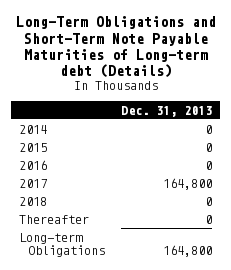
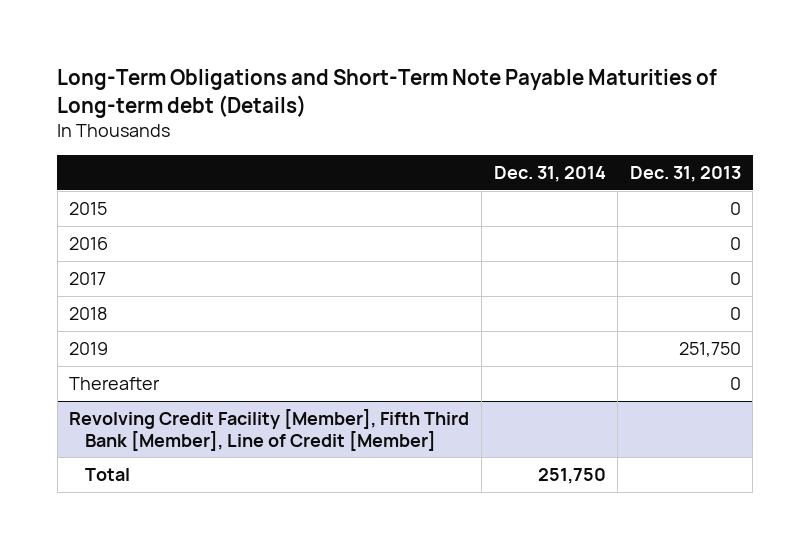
none -> [493,165,606,182] Dec. 31, 2014
[19,124,48,134] 2014 -> none
[163,177,213,190] 164,800 -> [729,271,741,285] 0
none -> [69,341,109,355] 2019
[19,232,105,257] Long-term Obligations -> none
none -> [69,408,470,451] Revolving Credit Facility [Member], Fifth Third Bank [Member], Line of Credit [Member]
none -> [85,467,131,481] Total

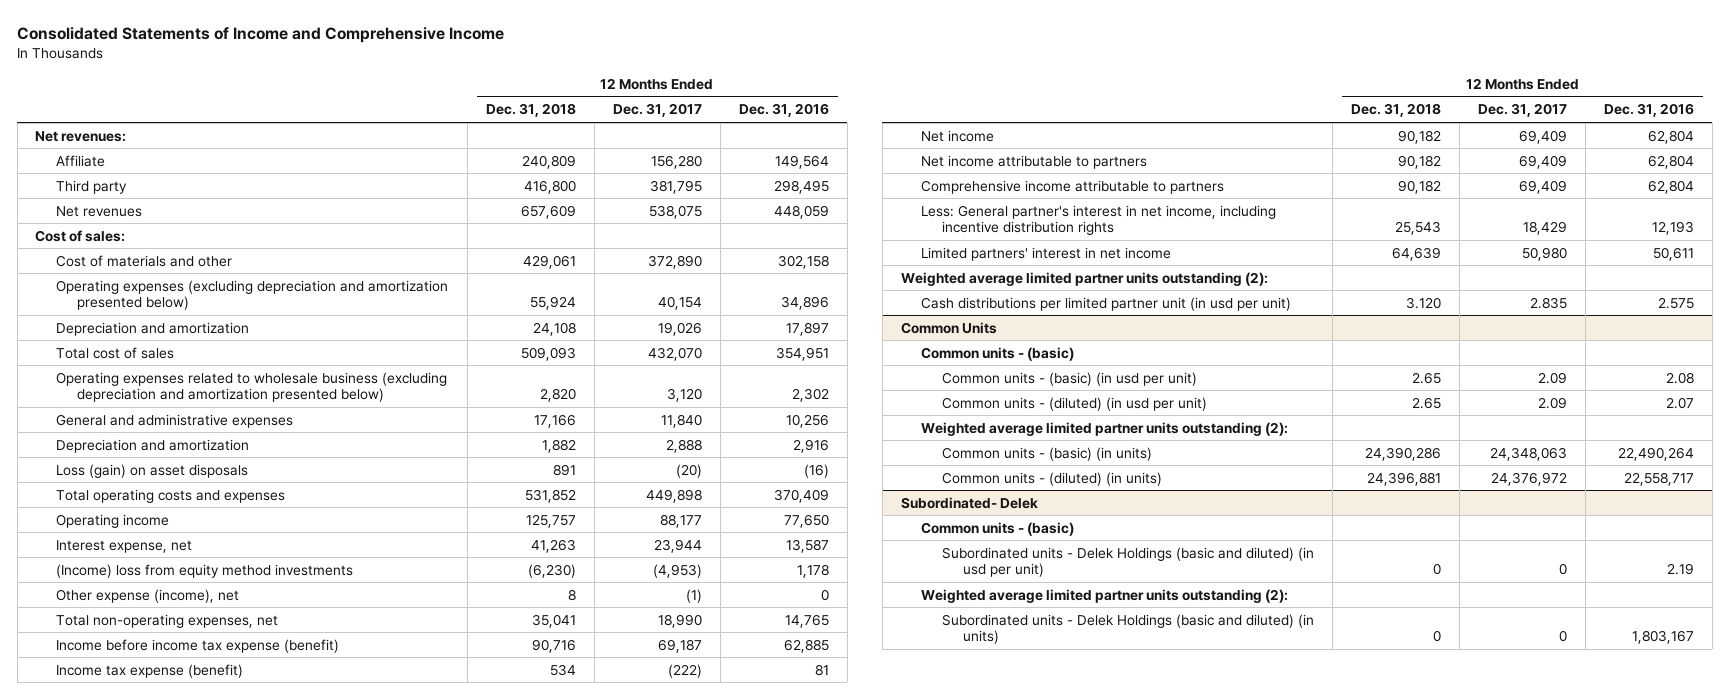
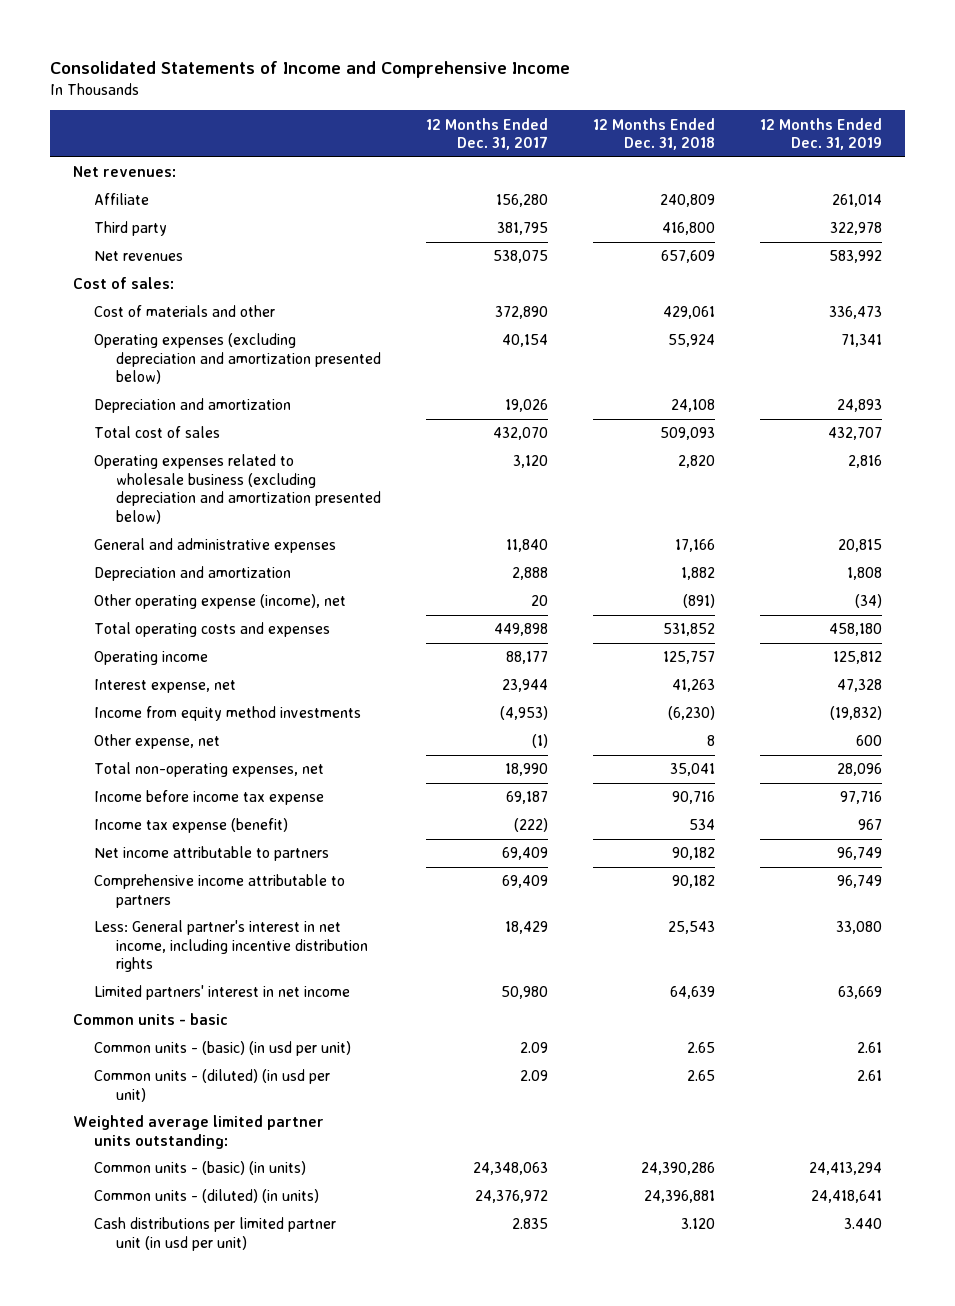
[738,103,829,118] Dec. 31, 2016 -> none
none -> [760,117,883,151] 12 Months Ended Dec. 31, 2019
[56,463,249,478] Loss (gain) on asset disposals -> none
none -> [94,594,347,610] Other operating expense (income), net
[56,563,354,578] (Income) loss from equity method investments -> [94,706,362,722] Income from equity method investments
[56,588,240,603] Other expense (income), net -> [94,734,221,750] Other expense, net
[56,638,340,653] Income before income tax expense (benefit) -> [94,790,325,806] Income before income tax expense
[921,129,995,142] Net income -> none
[900,271,1268,286] Weighted average limited partner units outstanding (2): -> none
[900,321,997,334] Common Units -> none
[921,346,1075,361] Common units - (basic) -> [72,1013,228,1026] Common units - basic
[921,421,1289,436] Weighted average limited partner units outstanding (2): -> [72,1115,324,1149] Weighted average limited partner units outstanding:
[900,496,1038,509] Subordinated- Delek -> none
[921,521,1075,536] Common units - (basic) -> none
[942,546,1315,577] Subordinated units - Delek Holdings (basic and diluted) (in usd per unit) -> none
[921,588,1289,603] Weighted average limited partner units outstanding (2): -> none
[942,613,1315,644] Subordinated units - Delek Holdings (basic and diluted) (in units) -> none
[921,296,1292,311] Cash distributions per limited partner unit (in usd per unit) -> [94,1217,337,1251] Cash distributions per limited partner unit (in usd per unit)

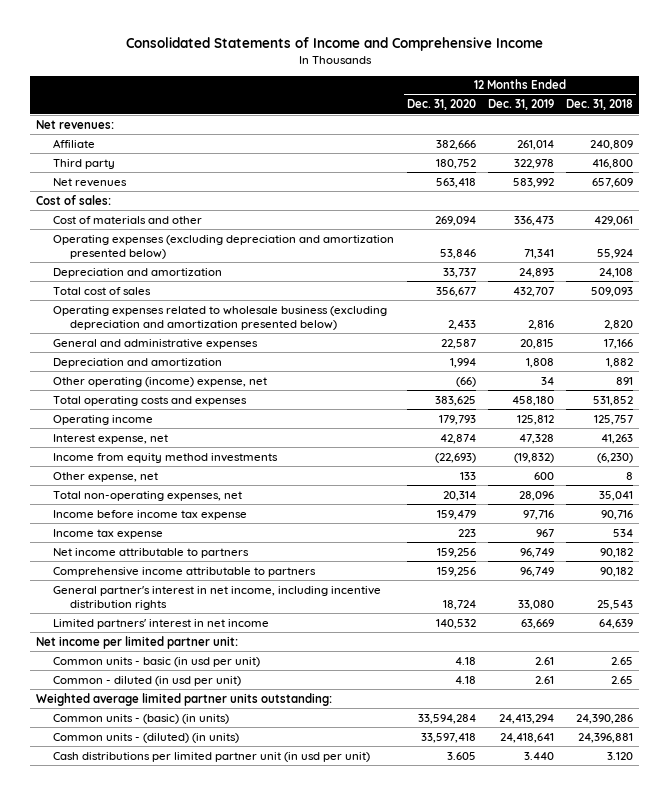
[426,117,549,151] 12 Months Ended Dec. 31, 2017 -> none
none -> [406,99,476,111] Dec. 31, 2020
[94,594,347,610] Other operating expense (income), net -> [53,376,268,387] Other operating (income) expense, net
[683,594,716,609] (891) -> [616,376,634,385] 891
[855,594,883,609] (34) -> [540,376,554,385] 34
[94,818,289,834] Income tax expense (benefit) -> [53,528,164,539] Income tax expense
[94,920,369,973] Less: General partner's interest in net income, including incentive distribution rights -> [53,585,382,610] General partner's interest in net income, including incentive distribution rights
[72,1013,228,1026] Common units - basic -> [36,635,239,649] Net income per limited partner unit:
[94,1041,352,1057] Common units - (basic) (in usd per unit) -> [53,656,261,667] Common units - basic (in usd per unit)
[94,1069,331,1102] Common units - (diluted) (in usd per unit) -> [53,675,242,686] Common - diluted (in usd per unit)

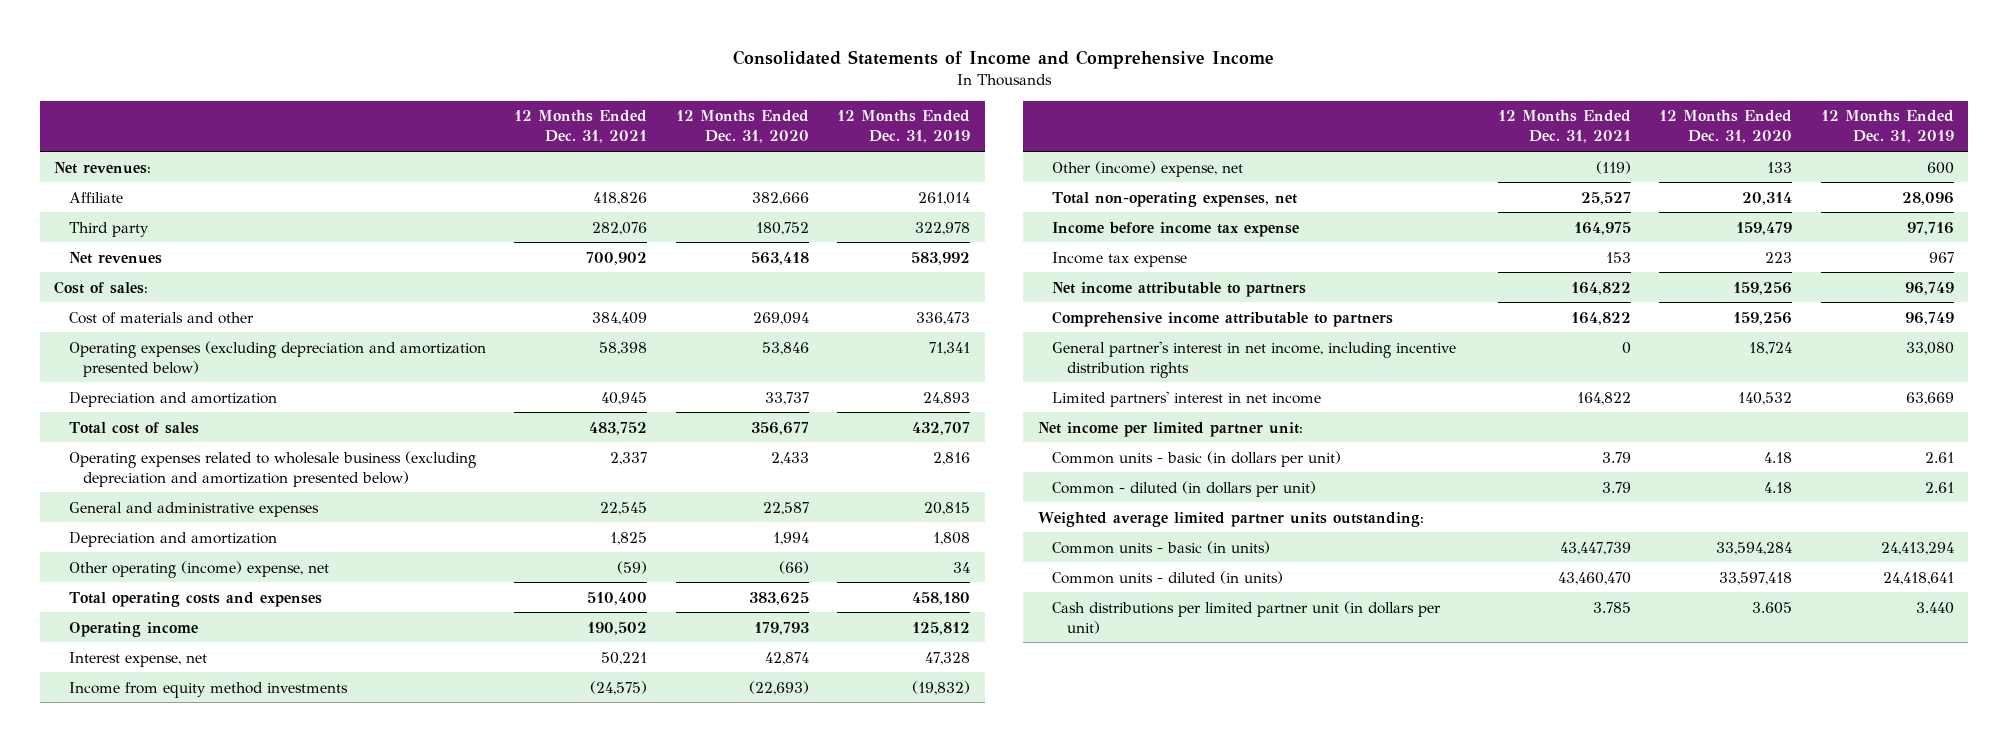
[566,99,634,111] Dec. 31, 2018 -> none
none -> [514,110,648,144] 12 Months Ended Dec. 31, 2021
[53,471,159,482] Other expense, net -> [1052,160,1244,177] Other (income) expense, net
[53,656,261,667] Common units - basic (in usd per unit) -> [1052,450,1342,467] Common units - basic (in dollars per unit)
[53,675,242,686] Common - diluted (in usd per unit) -> [1052,480,1317,497] Common - diluted (in dollars per unit)
[53,713,230,724] Common units - (basic) (in units) -> [1052,540,1271,554] Common units - basic (in units)
[53,732,240,743] Common units - (diluted) (in units) -> [1052,570,1284,584] Common units - diluted (in units)
[53,751,371,762] Cash distributions per limited partner unit (in usd per unit) -> [1052,600,1442,634] Cash distributions per limited partner unit (in dollars per unit)

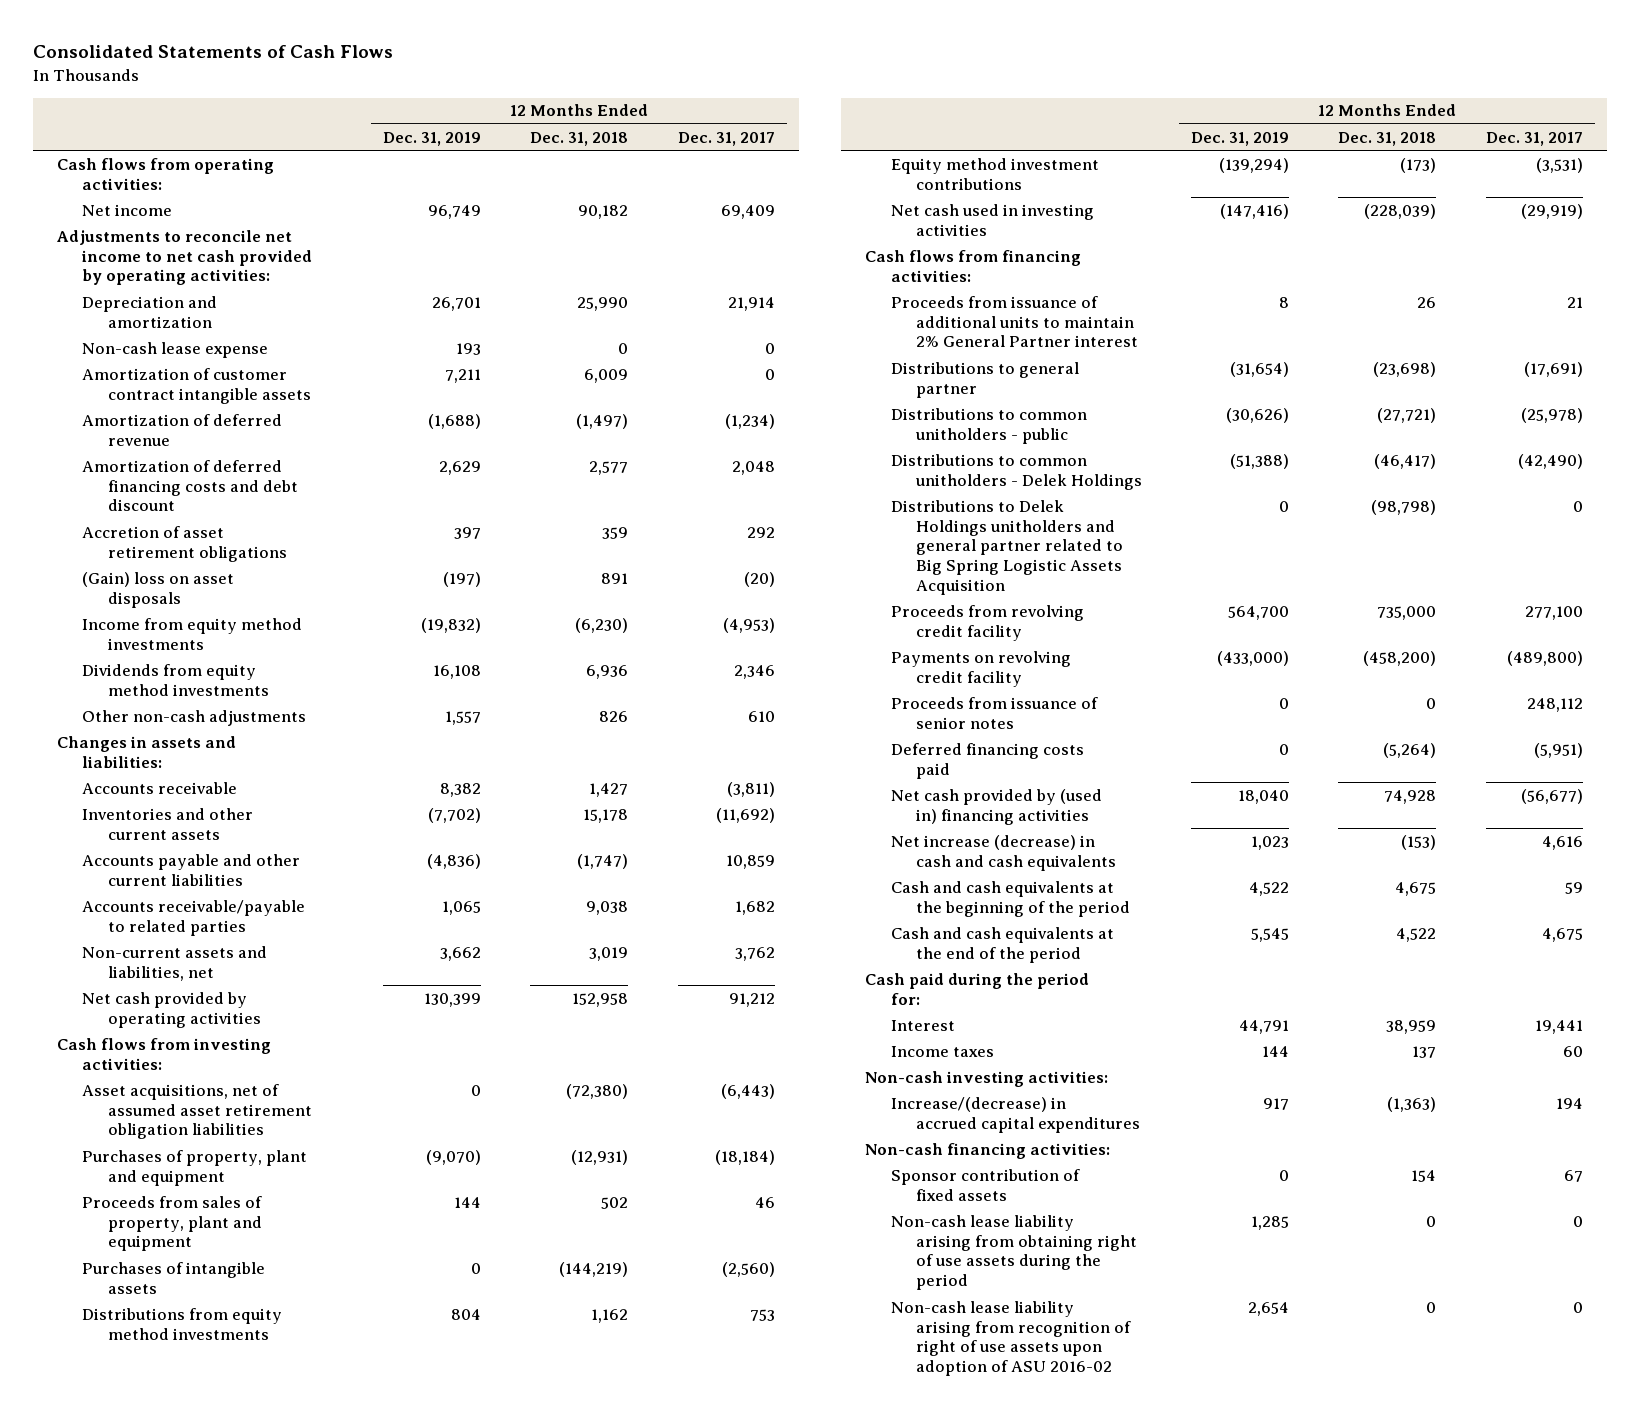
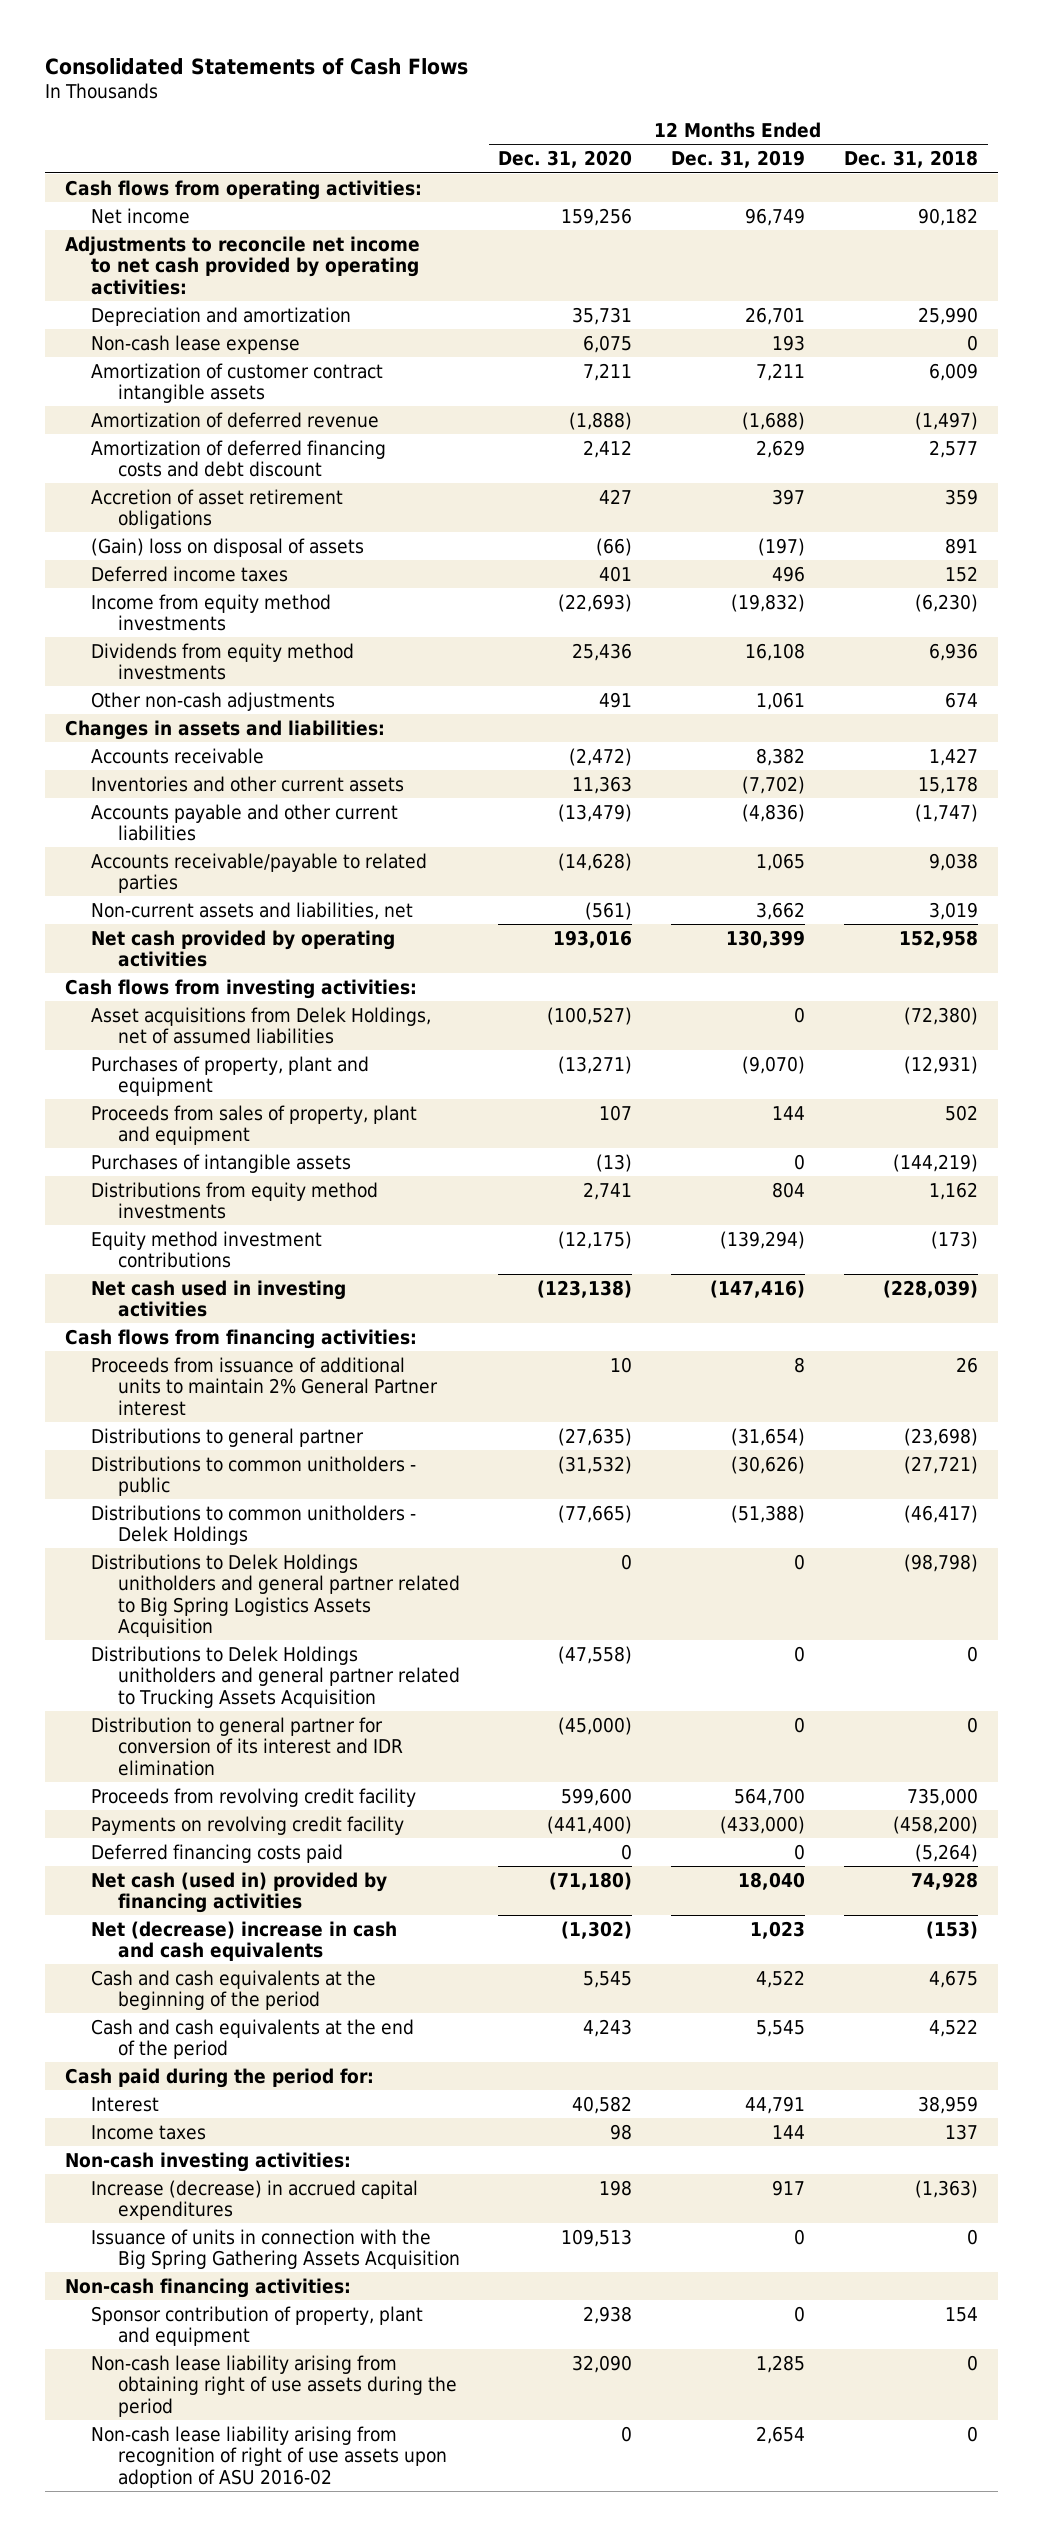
[677,131,775,146] Dec. 31, 2017 -> none
none -> [498,150,633,169] Dec. 31, 2020
[82,571,235,608] (Gain) loss on asset disposals -> [91,537,365,557] (Gain) loss on disposal of assets
none -> [91,565,289,582] Deferred income taxes
[444,710,481,725] 1,557 -> [756,691,806,710] 1,061
[599,710,629,722] 826 -> [945,691,979,708] 674
[82,1083,312,1140] Asset acquisitions, net of assumed asset retirement obligation liabilities -> [91,1006,432,1045] Asset acquisitions from Delek Holdings, net of assumed liabilities
[890,499,1123,595] Distributions to Delek Holdings unitholders and general partner related to Big Spring Logistic Assets Acquisition -> [91,1553,460,1637] Distributions to Delek Holdings unitholders and general partner related to Big Spring Logistics Assets Acquisition
none -> [91,1645,460,1708] Distributions to Delek Holdings unitholders and general partner related to Trucking Assets Acquisition
none -> [91,1716,403,1776] Distribution to general partner for conversion of its interest and IDR elimination
[890,696,1098,729] Proceeds from issuance of senior notes -> none
[890,788,1102,825] Net cash provided by (used in) financing activities -> [91,1871,388,1914] Net cash (used in) provided by financing activities
[890,834,1116,871] Net increase (decrease) in cash and cash equivalents -> [91,1920,398,1962] Net (decrease) increase in cash and cash equivalents
[890,1096,1140,1133] Increase/(decrease) in accrued capital expenditures -> [91,2179,419,2221] Increase (decrease) in accrued capital expenditures
none -> [91,2228,460,2270] Issuance of units in connection with the Big Spring Gathering Assets Acquisition
[890,1168,1080,1201] Sponsor contribution of fixed assets -> [91,2305,424,2347] Sponsor contribution of property, plant and equipment

